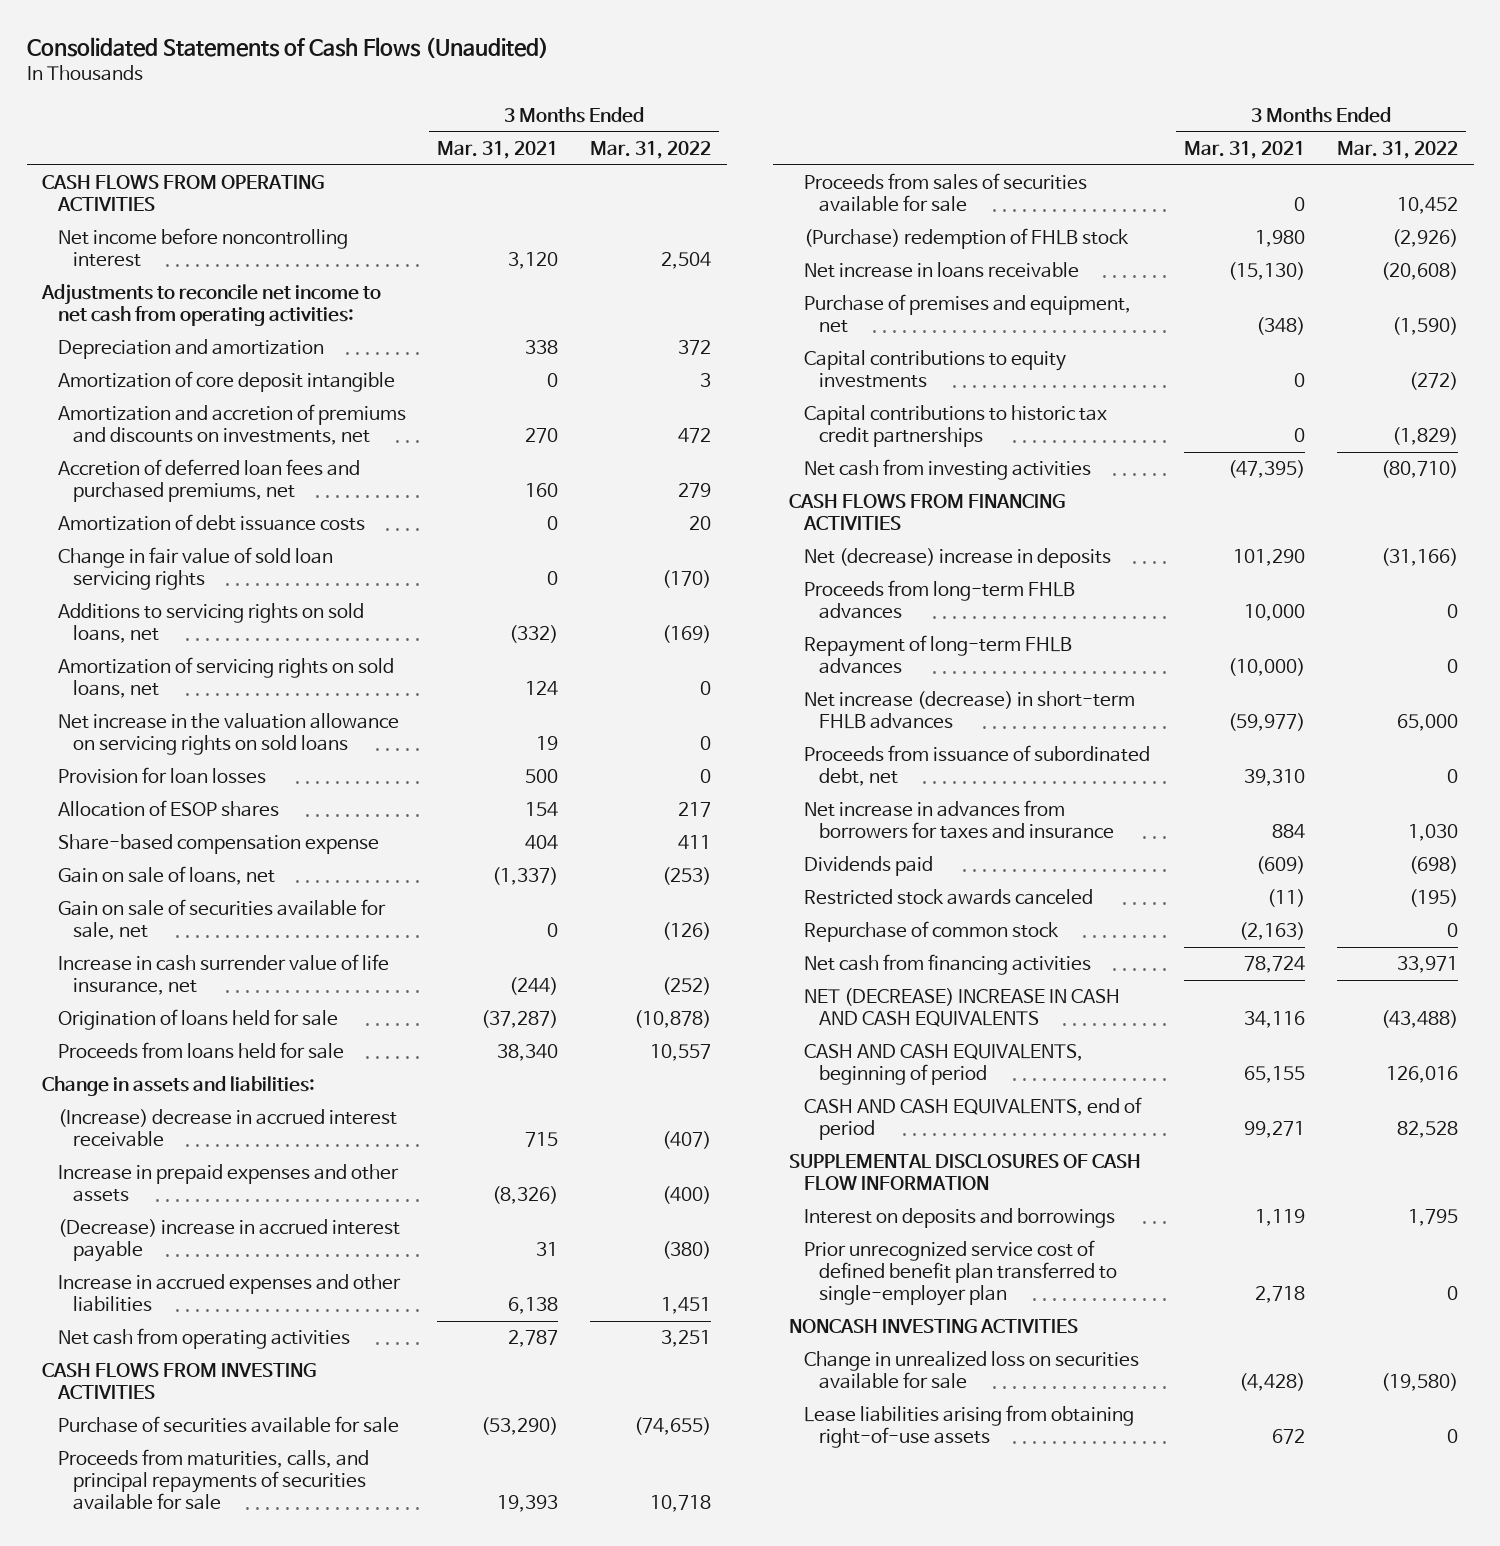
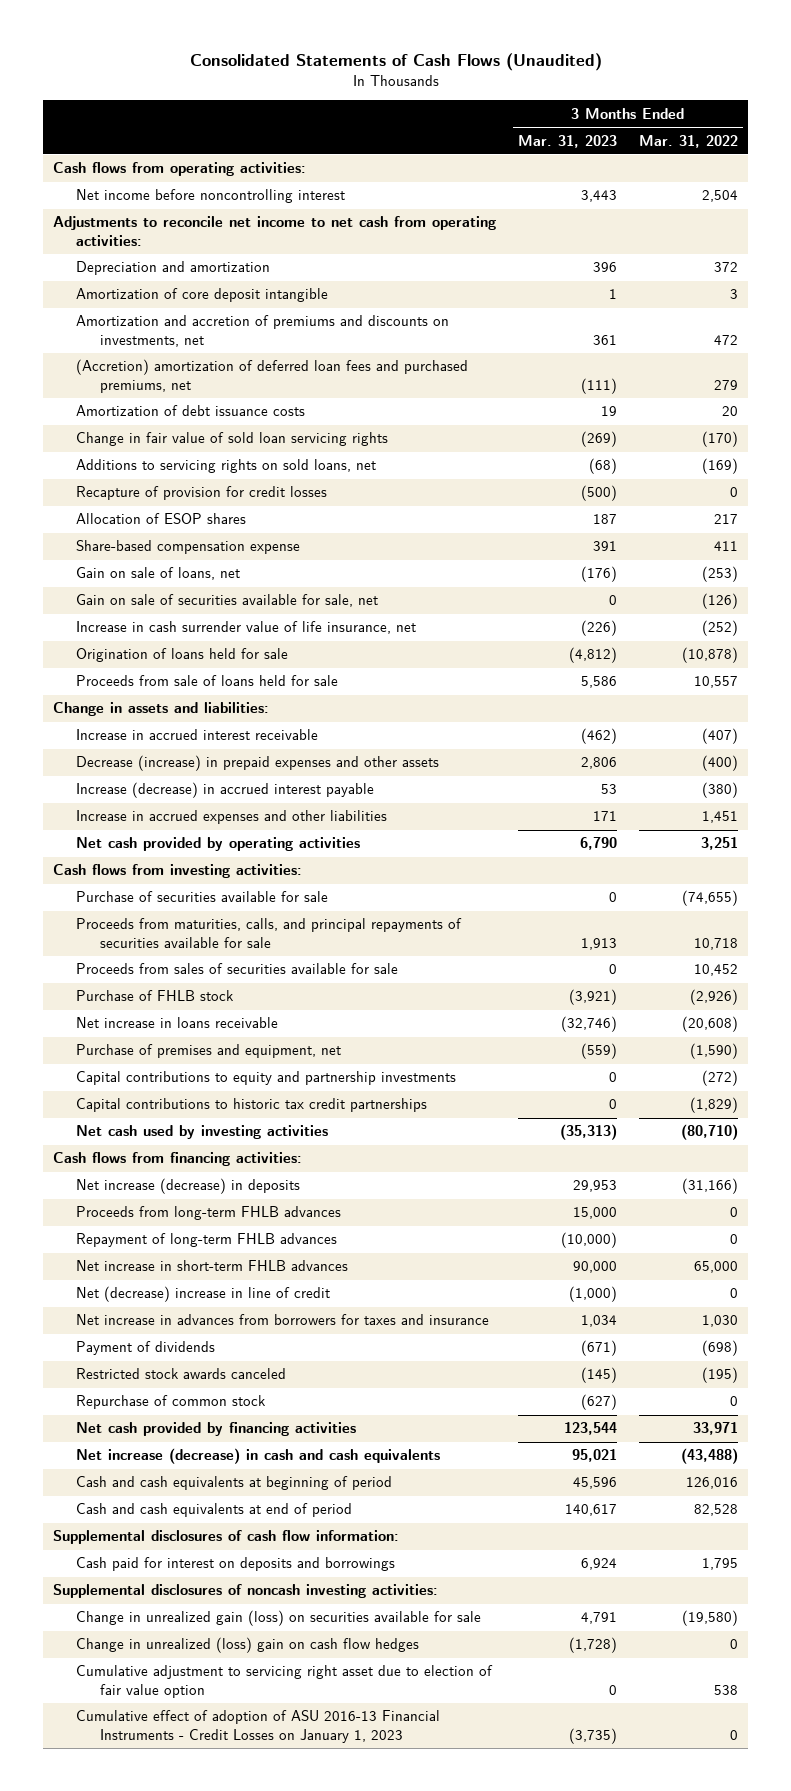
[437,140,559,159] Mar. 31, 2021 -> none
none -> [518,134,618,148] Mar. 31, 2023
[42,175,325,212] CASH FLOWS FROM OPERATING ACTIVITIES -> [53,162,307,177] Cash flows from operating activities:
[57,459,360,503] Accretion of deferred loan fees and purchased premiums, net -> [76,359,469,394] (Accretion) amortization of deferred loan fees and purchased premiums, net
[57,657,394,699] Amortization of servicing rights on sold loans, net -> none
[57,713,399,756] Net increase in the valuation allowance on servicing rights on sold loans -> none
[57,767,266,785] Provision for loan losses -> none
none -> [76,486,328,501] Recapture of provision for credit losses
[57,1042,344,1060] Proceeds from loans held for sale -> [76,675,339,687] Proceeds from sale of loans held for sale
[57,1109,397,1148] (Increase) decrease in accrued interest receivable -> [76,729,319,741] Increase in accrued interest receivable
[57,1164,399,1203] Increase in prepaid expenses and other assets -> [76,755,440,772] Decrease (increase) in prepaid expenses and other assets
[57,1219,400,1263] (Decrease) increase in accrued interest payable -> [76,782,375,799] Increase (decrease) in accrued interest payable
[57,1328,350,1350] Net cash from operating activities -> [76,837,361,852] Net cash provided by operating activities
[42,1363,317,1400] CASH FLOWS FROM INVESTING ACTIVITIES -> [53,864,303,879] Cash flows from investing activities:
[804,228,1130,250] (Purchase) redemption of FHLB stock -> [76,990,235,1002] Purchase of FHLB stock
[804,350,1067,389] Capital contributions to equity investments -> [76,1071,457,1086] Capital contributions to equity and partnership investments
[804,459,1092,481] Net cash from investing activities -> [76,1125,329,1140] Net cash used by investing activities
[789,494,1066,531] CASH FLOWS FROM FINANCING ACTIVITIES -> [53,1152,303,1167] Cash flows from financing activities:
[804,548,1112,569] Net (decrease) increase in deposits -> [76,1178,301,1195] Net increase (decrease) in deposits
[804,745,1151,787] Proceeds from issuance of subordinated debt, net -> none
[804,691,1136,730] Net increase (decrease) in short-term FHLB advances -> [76,1260,349,1272] Net increase in short-term FHLB advances
none -> [76,1286,331,1303] Net (decrease) increase in line of credit
[804,856,934,877] Dividends paid -> [76,1341,216,1356] Payment of dividends
[804,1240,1118,1307] Prior unrecognized service cost of defined benefit plan transferred to single-employer plan -> none
[804,1405,1135,1449] Lease liabilities arising from obtaining right-of-use assets -> none
[804,954,1092,976] Net cash from financing activities -> [76,1422,357,1437] Net cash provided by financing activities
[804,988,1121,1028] NET (DECREASE) INCREASE IN CASH AND CASH EQUIVALENTS -> [76,1448,441,1465] Net increase (decrease) in cash and cash equivalents
[804,1044,1084,1086] CASH AND CASH EQUIVALENTS, beginning of period -> [76,1476,393,1491] Cash and cash equivalents at beginning of period
[804,1097,1143,1141] CASH AND CASH EQUIVALENTS, end of period -> [76,1503,353,1518] Cash and cash equivalents at end of period
[789,1154,1142,1191] SUPPLEMENTAL DISCLOSURES OF CASH FLOW INFORMATION -> [53,1530,400,1545] Supplemental disclosures of cash flow information:
[804,1208,1116,1229] Interest on deposits and borrowings -> [76,1557,396,1572] Cash paid for interest on deposits and borrowings
[789,1319,1079,1334] NONCASH INVESTING ACTIVITIES -> [53,1584,439,1599] Supplemental disclosures of noncash investing activities:
[804,1351,1140,1390] Change in unrealized loss on securities available for sale -> [76,1610,482,1627] Change in unrealized gain (loss) on securities available for sale
none -> [76,1637,420,1654] Change in unrealized (loss) gain on cash flow hedges
none -> [76,1665,494,1699] Cumulative adjustment to servicing right asset due to election of fair value option
none -> [76,1710,441,1744] Cumulative effect of adoption of ASU 2016-13 Financial Instruments - Credit Losses on January 1, 2023

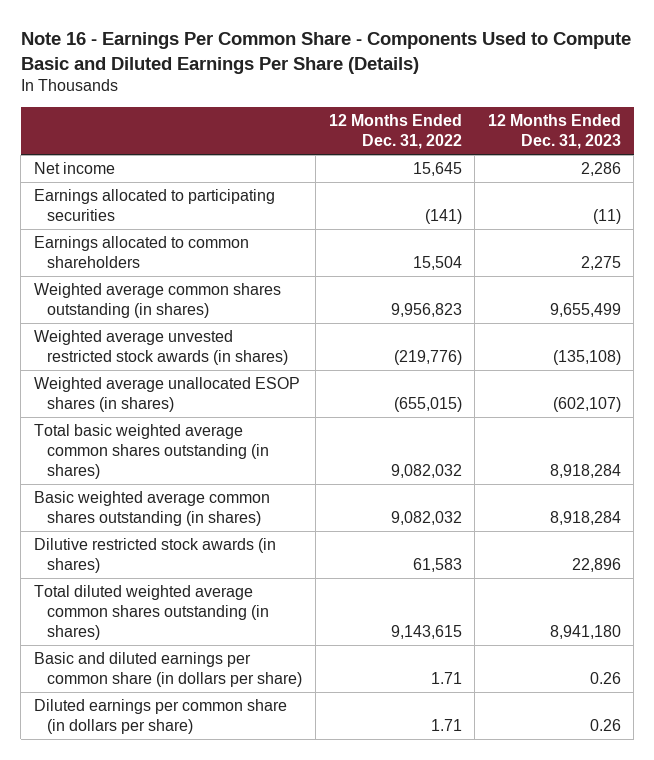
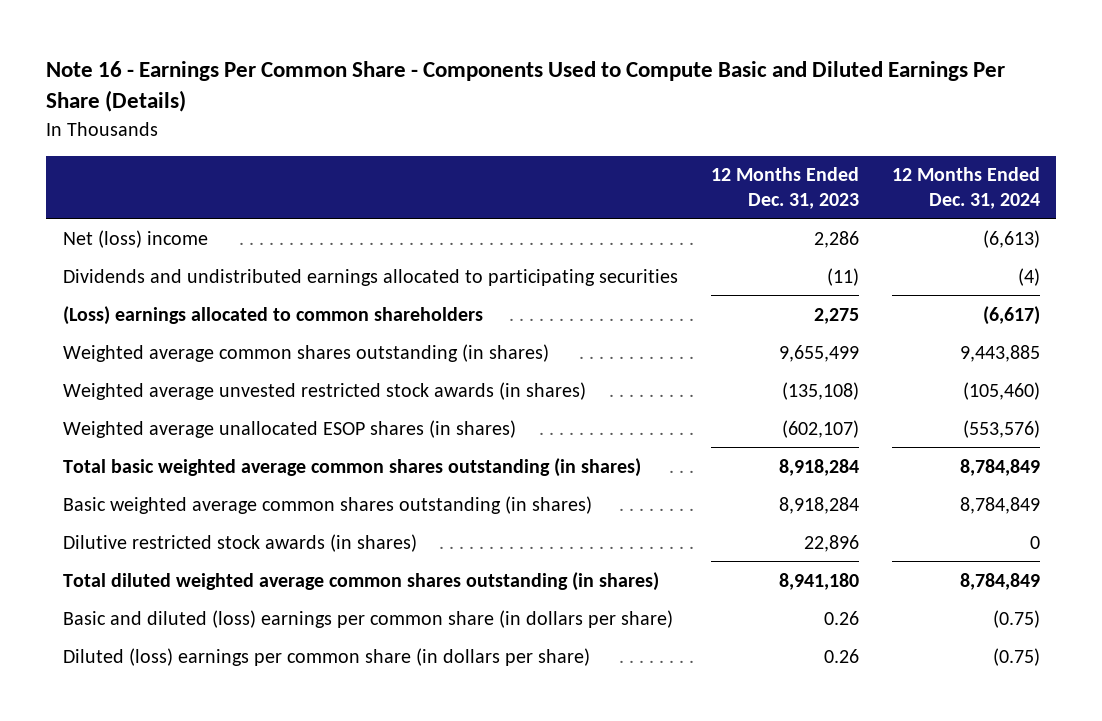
[328,114,462,150] 12 Months Ended Dec. 31, 2022 -> none
none -> [891,167,1040,209] 12 Months Ended Dec. 31, 2024
[33,162,115,175] Net income -> [62,229,208,248] Net (loss) income
[33,189,275,221] Earnings allocated to participating securities -> [62,268,678,286] Dividends and undistributed earnings allocated to participating securities
[33,236,249,268] Earnings allocated to common shareholders -> [62,305,483,325] (Loss) earnings allocated to common shareholders
[33,652,303,687] Basic and diluted earnings per common share (in dollars per share) -> [62,609,673,628] Basic and diluted (loss) earnings per common share (in dollars per share)
[33,699,287,734] Diluted earnings per common share (in dollars per share) -> [62,647,590,666] Diluted (loss) earnings per common share (in dollars per share)

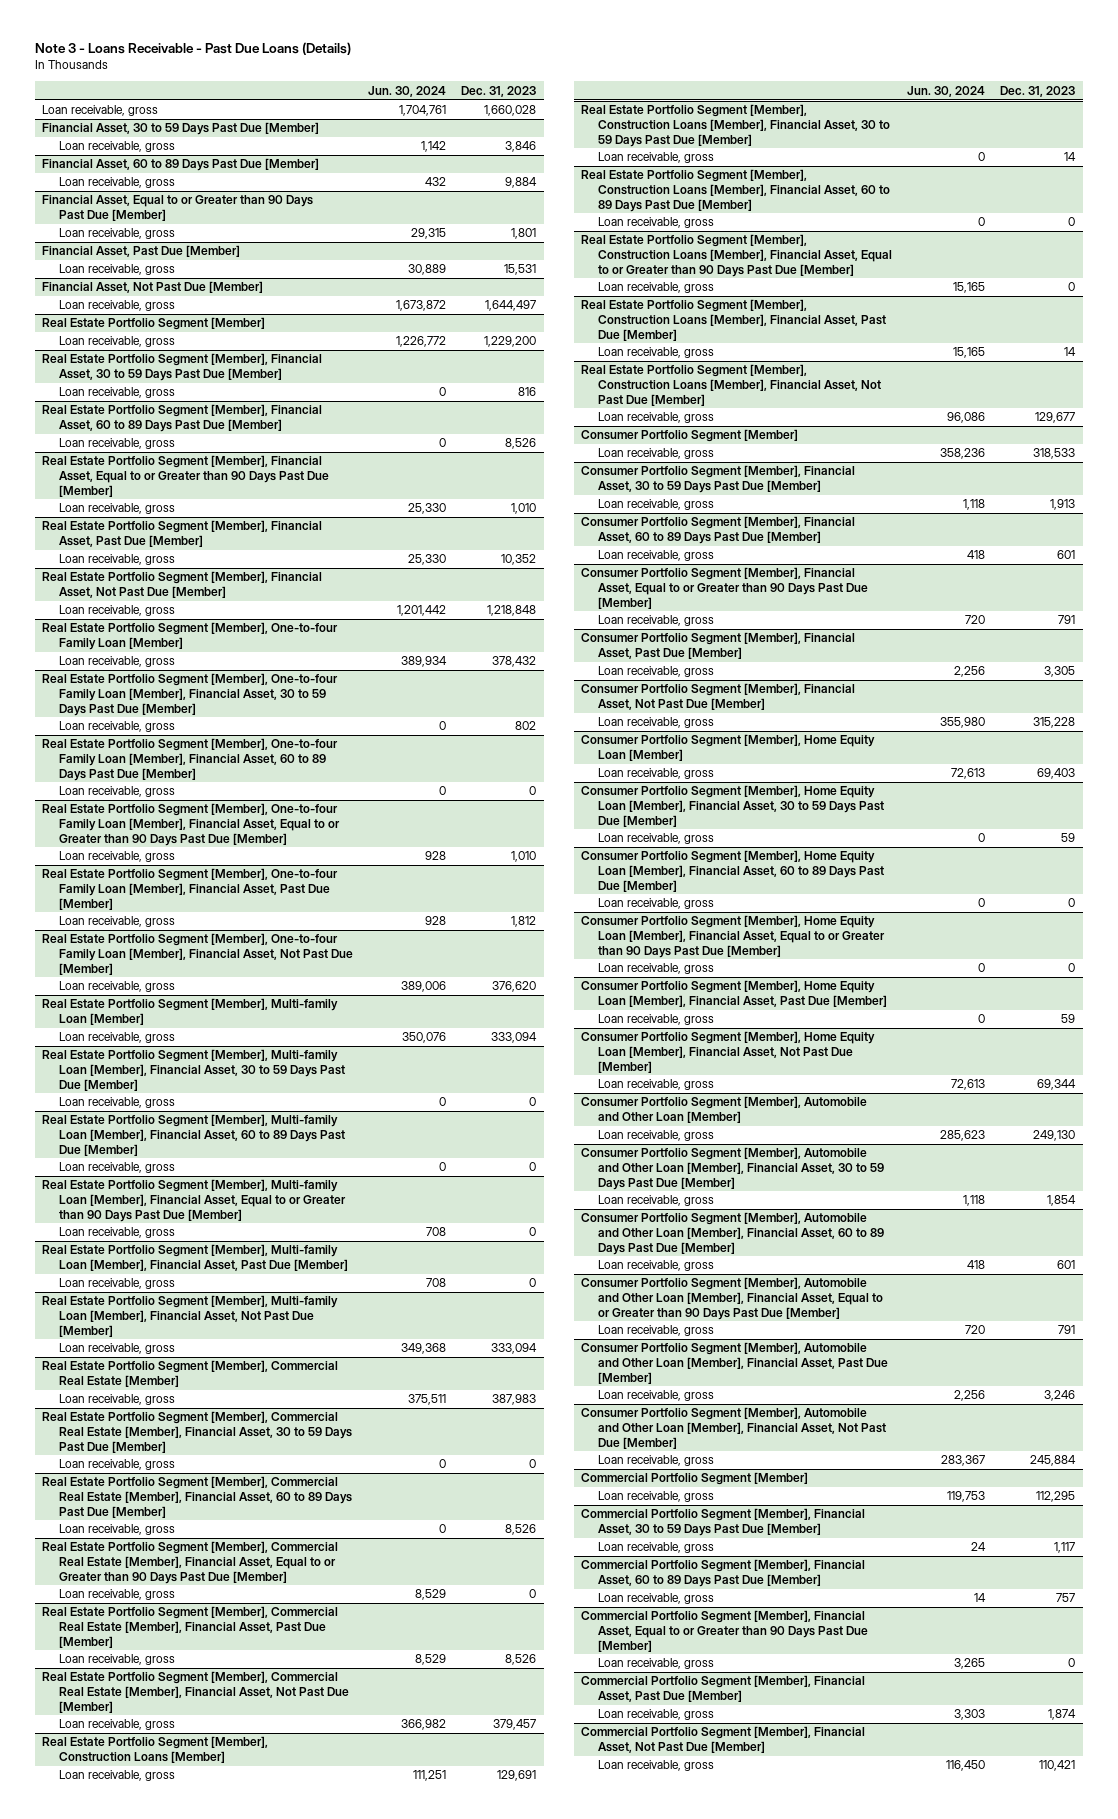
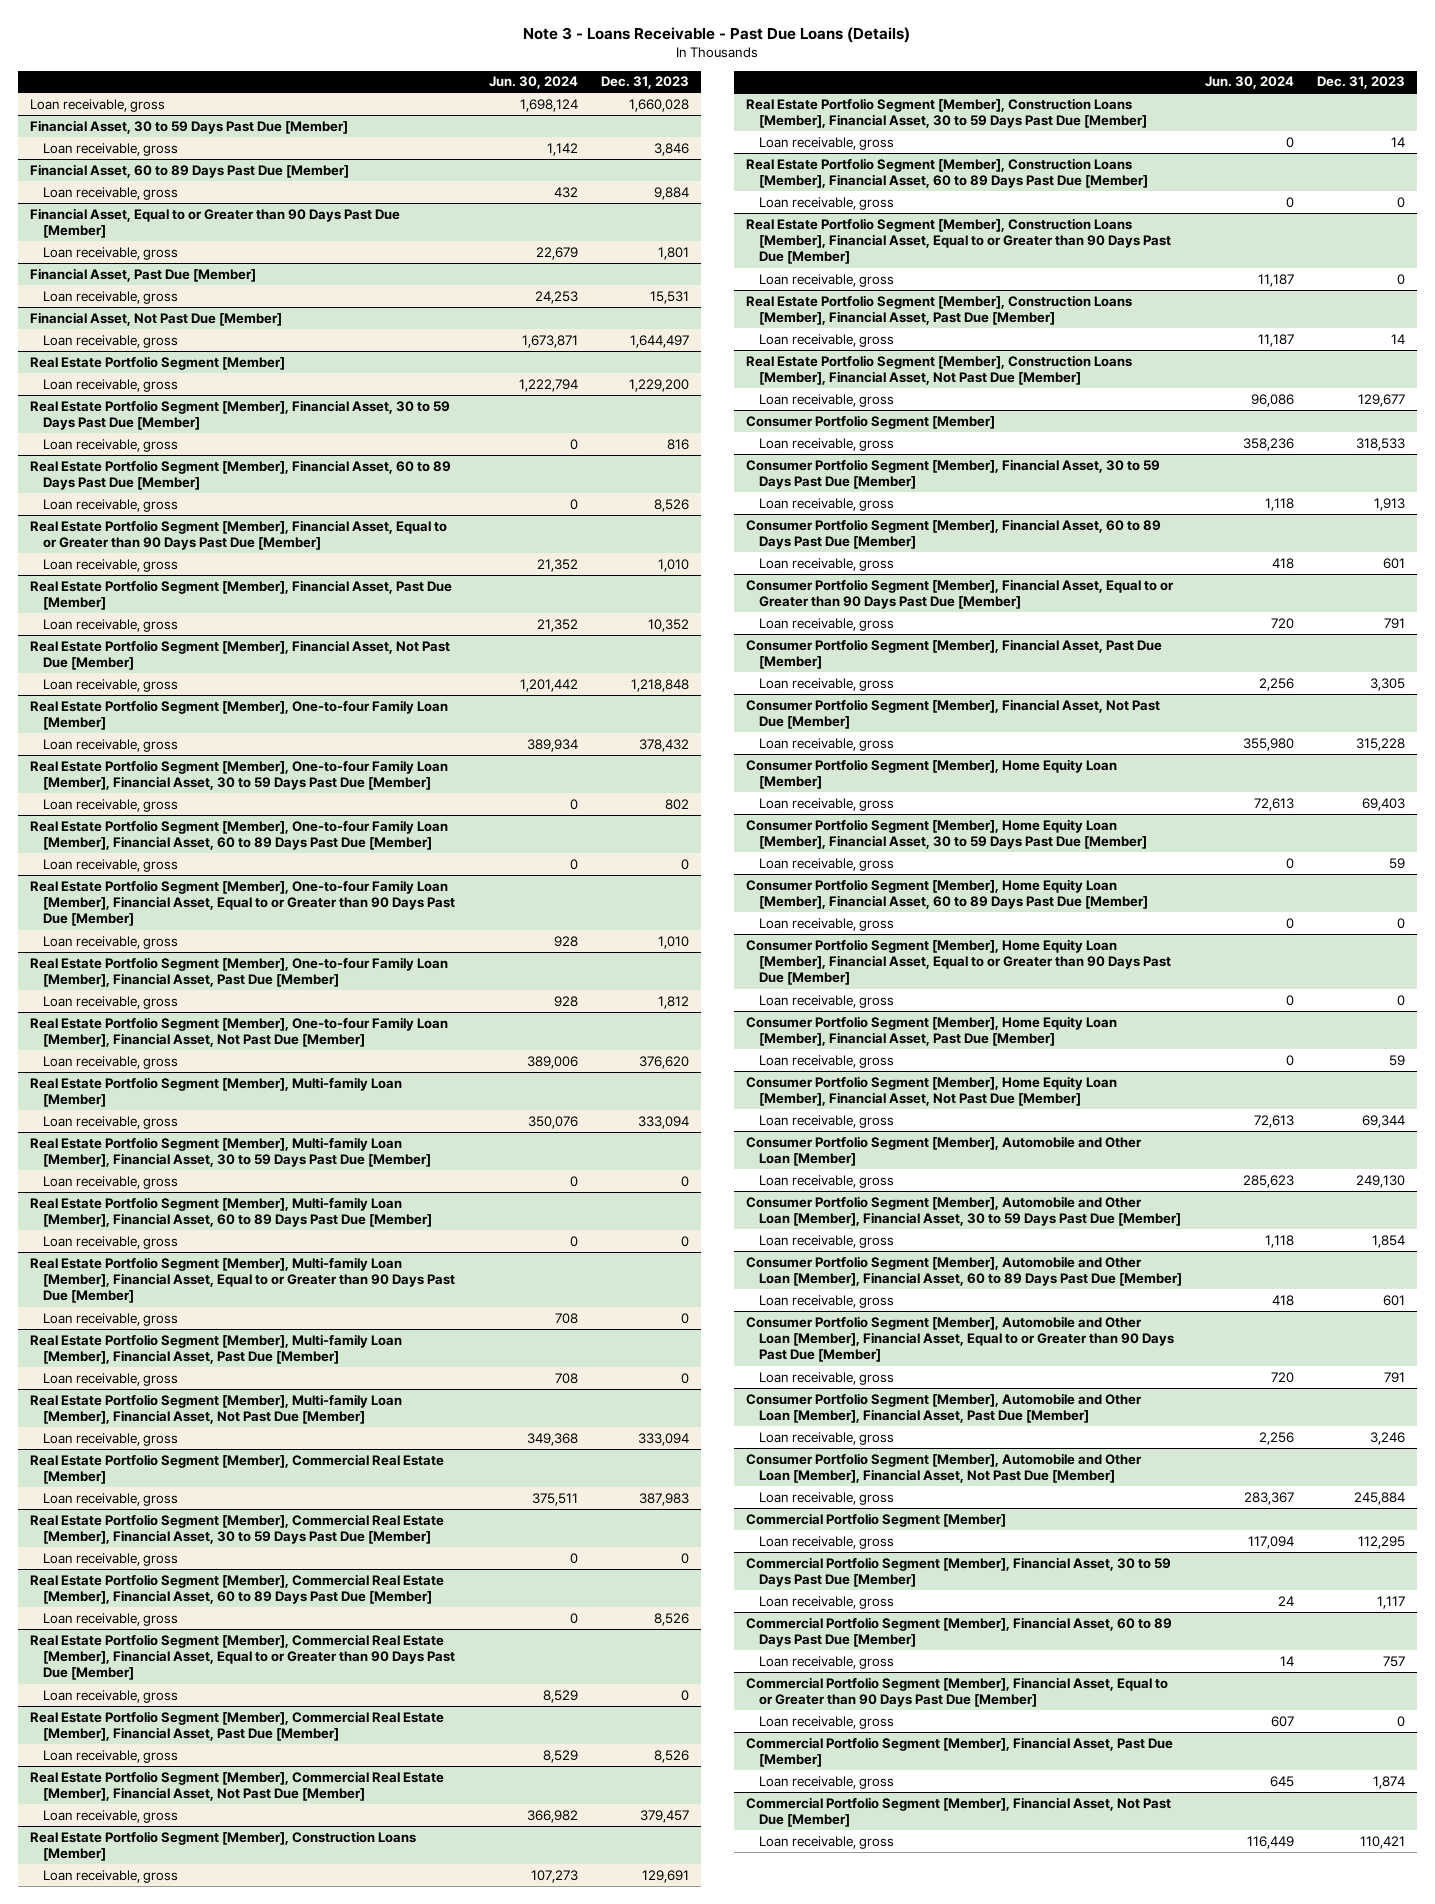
[399,105,447,117] 1,704,761 -> [520,98,579,112] 1,698,124
[411,228,447,240] 29,315 -> [536,246,579,260] 22,679
[408,264,447,276] 30,889 -> [535,290,579,304] 24,253
[396,300,447,312] 1,673,872 -> [522,334,579,348] 1,673,871
[396,336,447,348] 1,226,772 -> [519,378,579,392] 1,222,794
[408,503,447,515] 25,330 -> [537,558,579,572] 21,352
[408,554,447,566] 25,330 -> [537,618,579,632] 21,352
[413,1770,447,1782] 111,251 -> [531,1869,579,1883] 107,273
[953,282,986,294] 15,165 -> [1257,273,1294,287] 11,187
[953,347,986,359] 15,165 -> [1257,333,1294,347] 11,187
[947,1491,986,1503] 119,753 -> [1247,1535,1294,1549] 117,094
[954,1658,986,1670] 3,265 -> [1270,1715,1294,1727] 607
[954,1709,986,1721] 3,303 -> [1269,1775,1294,1787] 645
[946,1760,986,1772] 116,450 -> [1246,1835,1294,1849] 116,449

